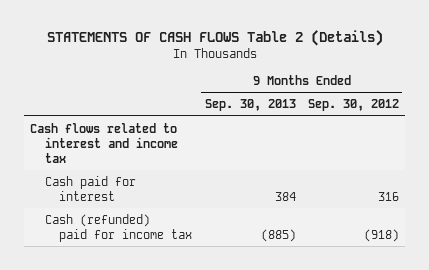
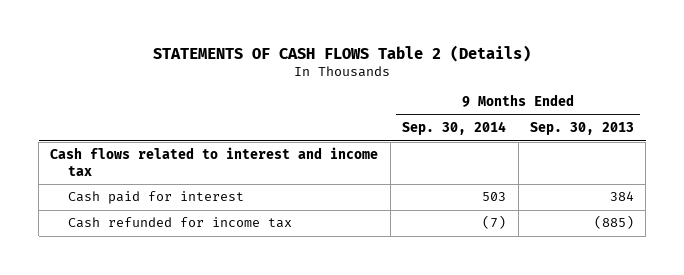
[307,99,399,112] Sep. 30, 2012 -> none
none -> [402,121,507,136] Sep. 30, 2014
[44,213,193,242] Cash (refunded) paid for income tax -> [68,217,293,229] Cash refunded for income tax

